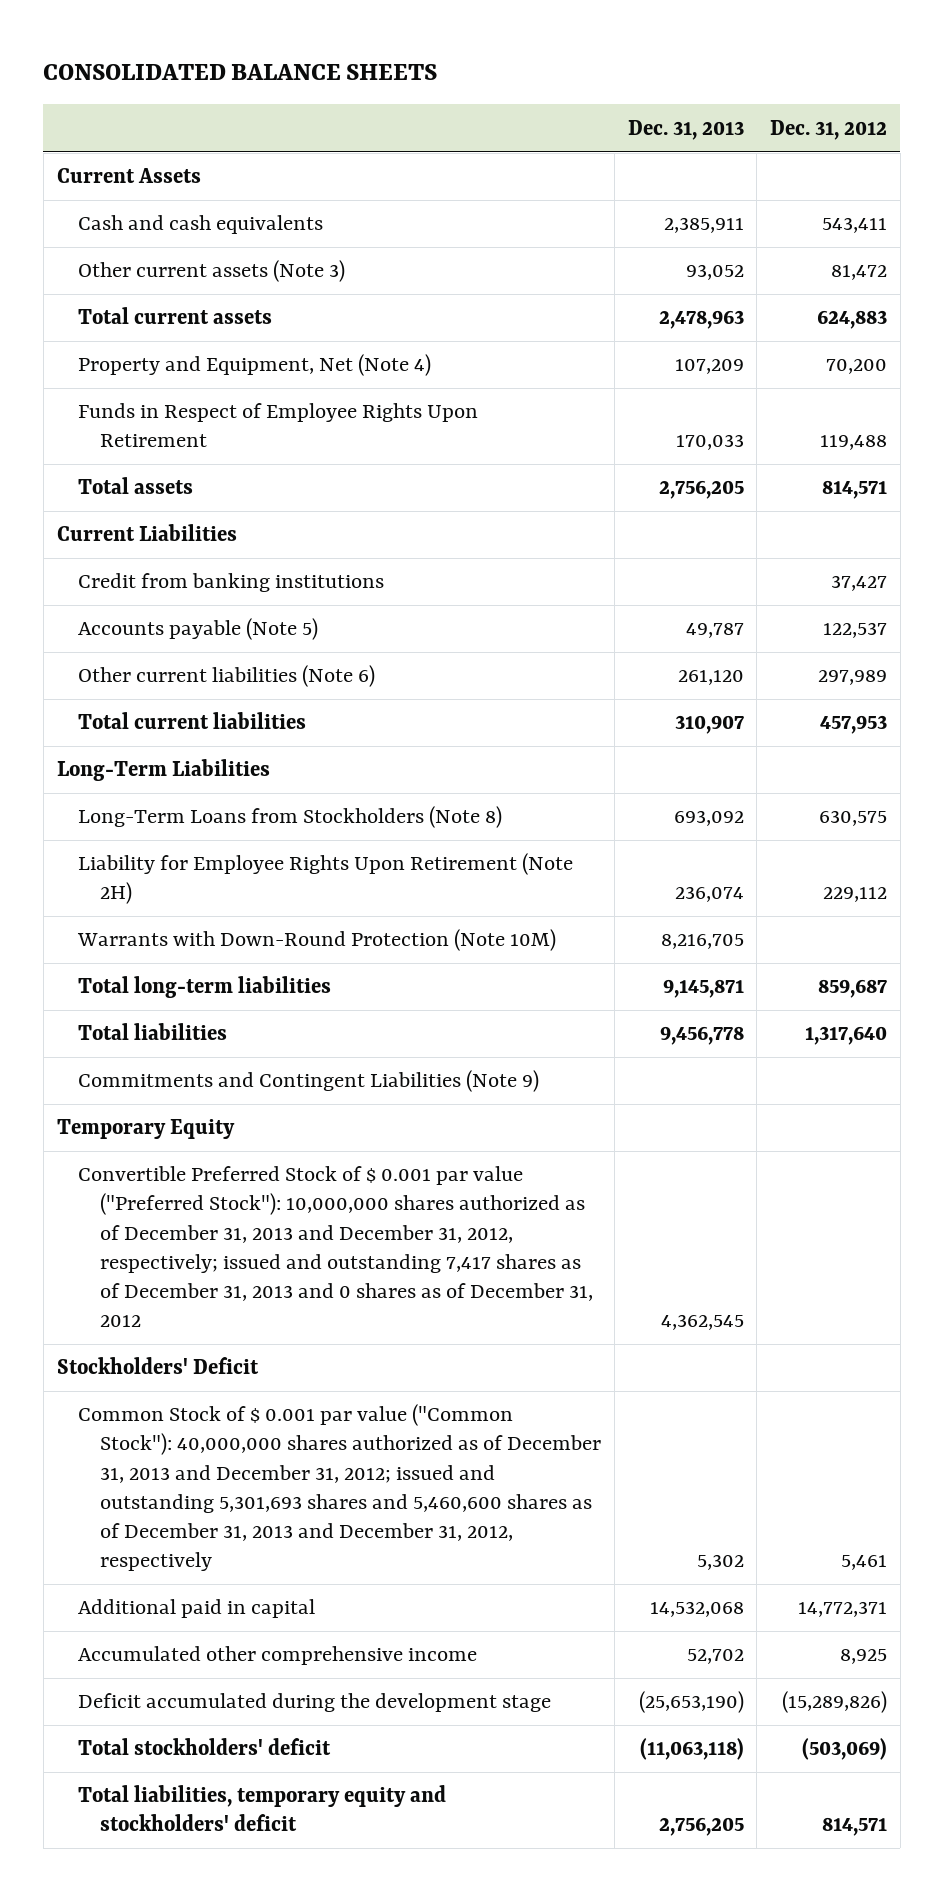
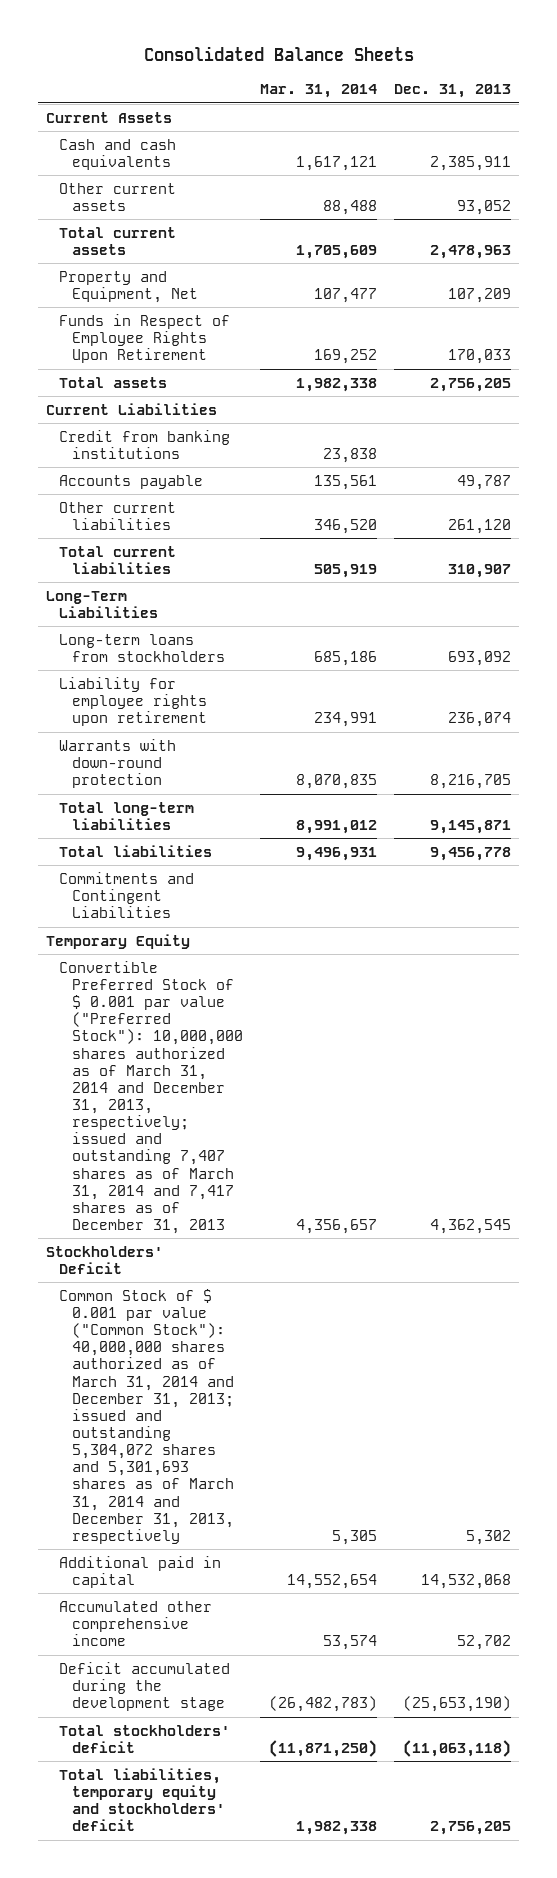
[43,64,438,81] CONSOLIDATED BALANCE SHEETS -> [143,45,414,61] Consolidated Balance Sheets
[770,119,888,140] Dec. 31, 2012 -> none
none -> [260,83,378,98] Mar. 31, 2014
[78,260,346,283] Other current assets (Note 3) -> [59,182,177,211] Other current assets
[78,354,432,377] Property and Equipment, Net (Note 4) -> [59,270,199,303] Property and Equipment, Net
[78,618,319,641] Accounts payable (Note 5) -> [59,474,204,489] Accounts payable
[78,665,376,688] Other current liabilities (Note 6) -> [59,501,177,530] Other current liabilities
[78,806,503,829] Long-Term Loans from Stockholders (Note 8) -> [59,633,226,662] Long-term loans from stockholders
[78,853,574,905] Liability for Employee Rights Upon Retirement (Note 2H) -> [59,676,208,727] Liability for employee rights upon retirement
[77,929,557,952] Warrants with Down-Round Protection (Note 10M) -> [59,738,177,789] Warrants with down-round protection
[78,1070,540,1093] Commitments and Contingent Liabilities (Note 9) -> [59,871,195,919] Commitments and Contingent Liabilities
[78,1166,594,1327] Convertible Preferred Stock of $ 0.001 par value ("Preferred Stock"): 10,000,000 shares authorized as of December 31, 2013 and December 31, 2012, respectively; issued and outstanding 7,417 shares as of December 31, 2013 and 0 shares as of December 31, 2012 -> [59,960,244,1234] Convertible Preferred Stock of $ 0.001 par value ("Preferred Stock"): 10,000,000 shares authorized as of March 31, 2014 and December 31, 2013, respectively; issued and outstanding 7,407 shares as of March 31, 2014 and 7,417 shares as of December 31, 2013
[78,1404,602,1571] Common Stock of $ 0.001 par value ("Common Stock"): 40,000,000 shares authorized as of December 31, 2013 and December 31, 2012; issued and outstanding 5,301,693 shares and 5,460,600 shares as of December 31, 2013 and December 31, 2012, respectively -> [59,1288,235,1544] Common Stock of $ 0.001 par value ("Common Stock"): 40,000,000 shares authorized as of March 31, 2014 and December 31, 2013; issued and outstanding 5,304,072 shares and 5,301,693 shares as of March 31, 2014 and December 31, 2013, respectively

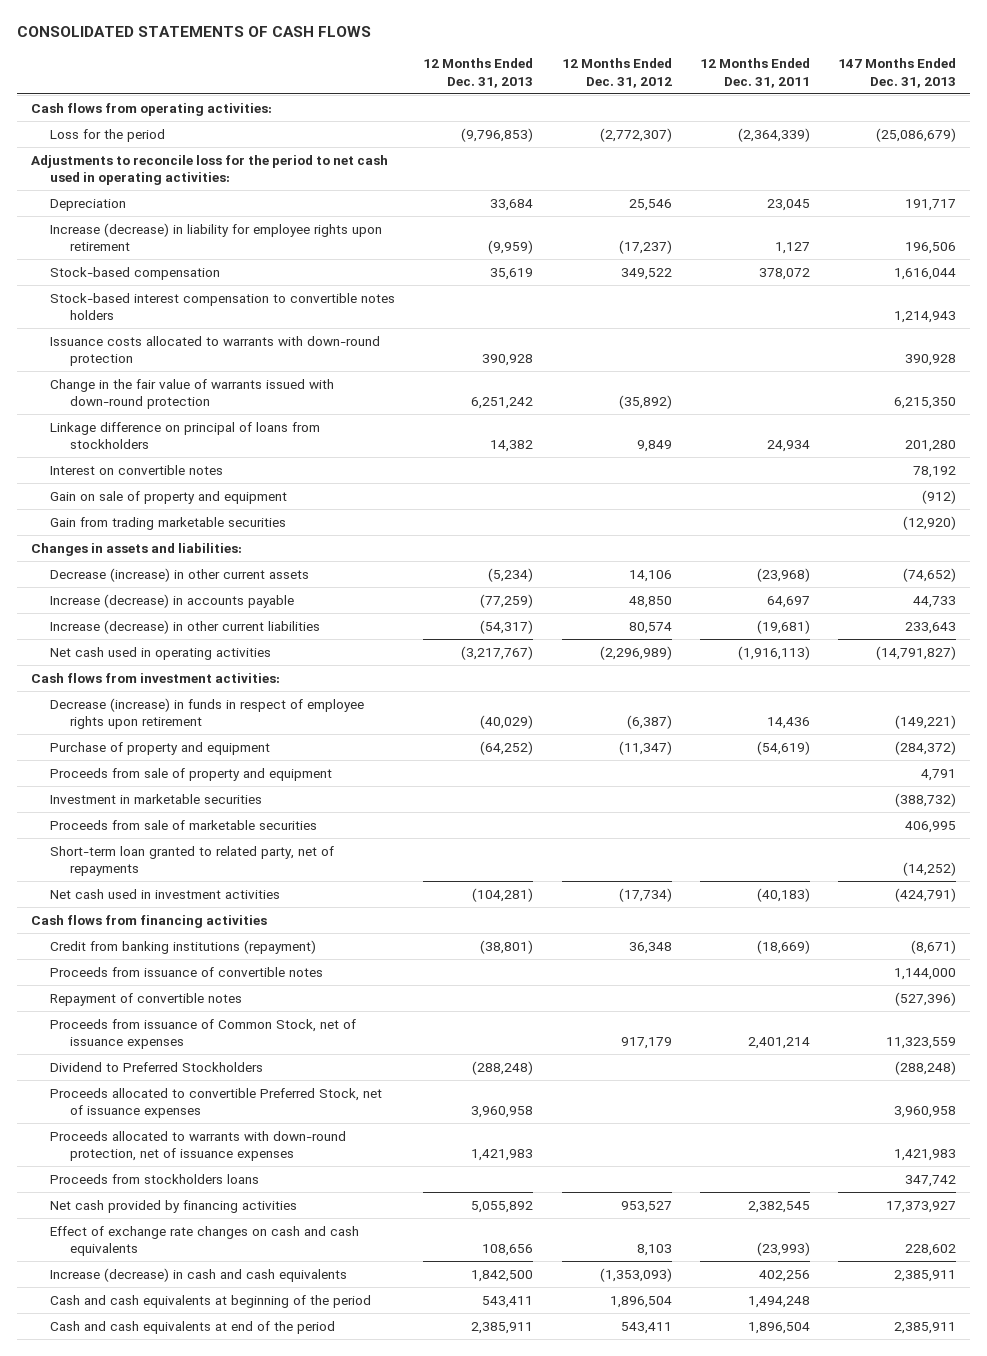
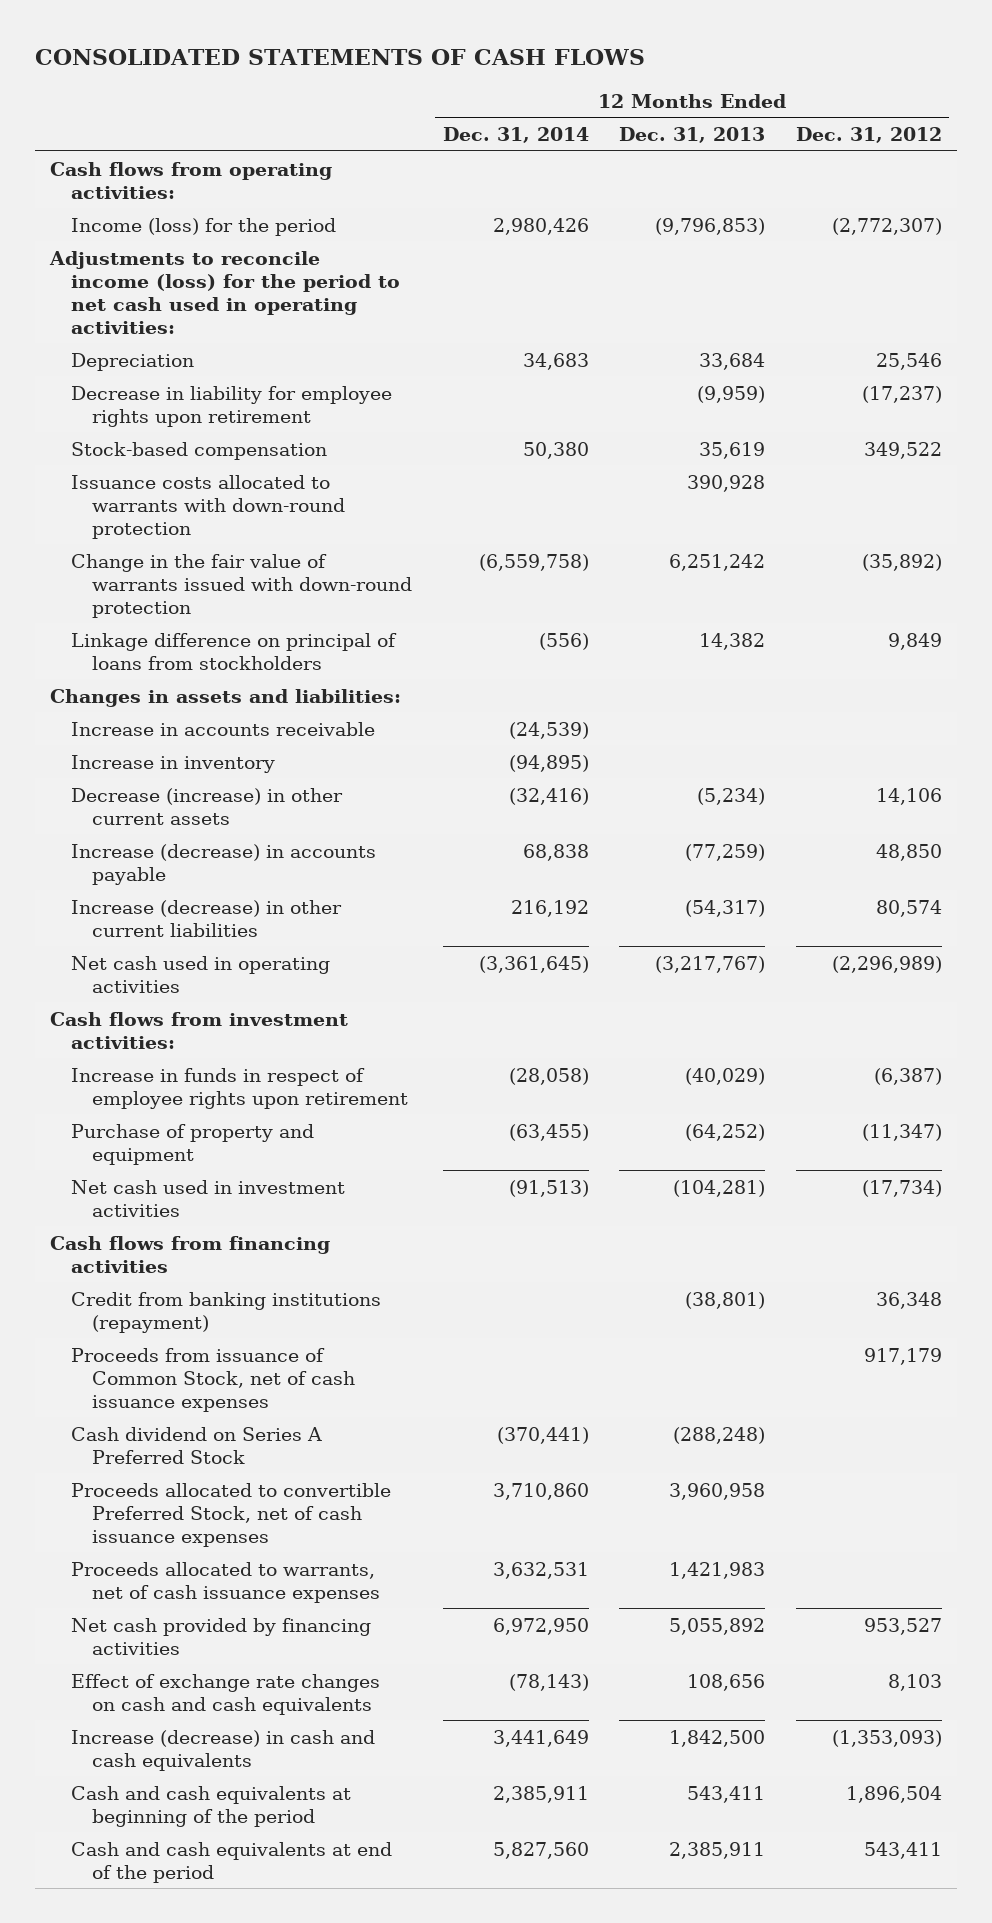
[699,58,810,88] 12 Months Ended Dec. 31, 2011 -> none
[837,58,956,88] 147 Months Ended Dec. 31, 2013 -> none
none -> [442,126,589,143] Dec. 31, 2014
[50,128,166,142] Loss for the period -> [71,217,337,236] Income (loss) for the period
[30,154,388,185] Adjustments to reconcile loss for the period to net cash used in operating activities: -> [49,250,401,334] Adjustments to reconcile income (loss) for the period to net cash used in operating activities:
[50,222,383,251] Increase (decrease) in liability for employee rights upon retirement -> [71,385,393,427] Decrease in liability for employee rights upon retirement
[50,292,396,320] Stock-based interest compensation to convertible notes holders -> none
[50,464,224,475] Interest on convertible notes -> none
[50,490,288,504] Gain on sale of property and equipment -> none
[50,516,287,530] Gain from trading marketable securities -> none
none -> [71,721,376,736] Increase in accounts receivable
none -> [71,754,276,773] Increase in inventory
[50,697,365,729] Decrease (increase) in funds in respect of employee rights upon retirement -> [71,1067,409,1109] Increase in funds in respect of employee rights upon retirement
[50,767,333,781] Proceeds from sale of property and equipment -> none
[50,793,263,804] Investment in marketable securities -> none
[50,819,318,830] Proceeds from sale of marketable securities -> none
[50,845,335,876] Short-term loan granted to related party, net of repayments -> none
[50,966,324,977] Proceeds from issuance of convertible notes -> none
[50,992,243,1006] Repayment of convertible notes -> none
[50,1173,260,1184] Proceeds from stockholders loans -> none
[50,1018,357,1049] Proceeds from issuance of Common Stock, net of issuance expenses -> [71,1347,356,1412] Proceeds from issuance of Common Stock, net of cash issuance expenses
[50,1061,264,1072] Dividend to Preferred Stockholders -> [71,1426,323,1464] Cash dividend on Series A Preferred Stock
[50,1087,383,1118] Proceeds allocated to convertible Preferred Stock, net of issuance expenses -> [71,1482,392,1547] Proceeds allocated to convertible Preferred Stock, net of cash issuance expenses
[50,1130,347,1161] Proceeds allocated to warrants with down-round protection, net of issuance expenses -> [71,1561,381,1603] Proceeds allocated to warrants, net of cash issuance expenses

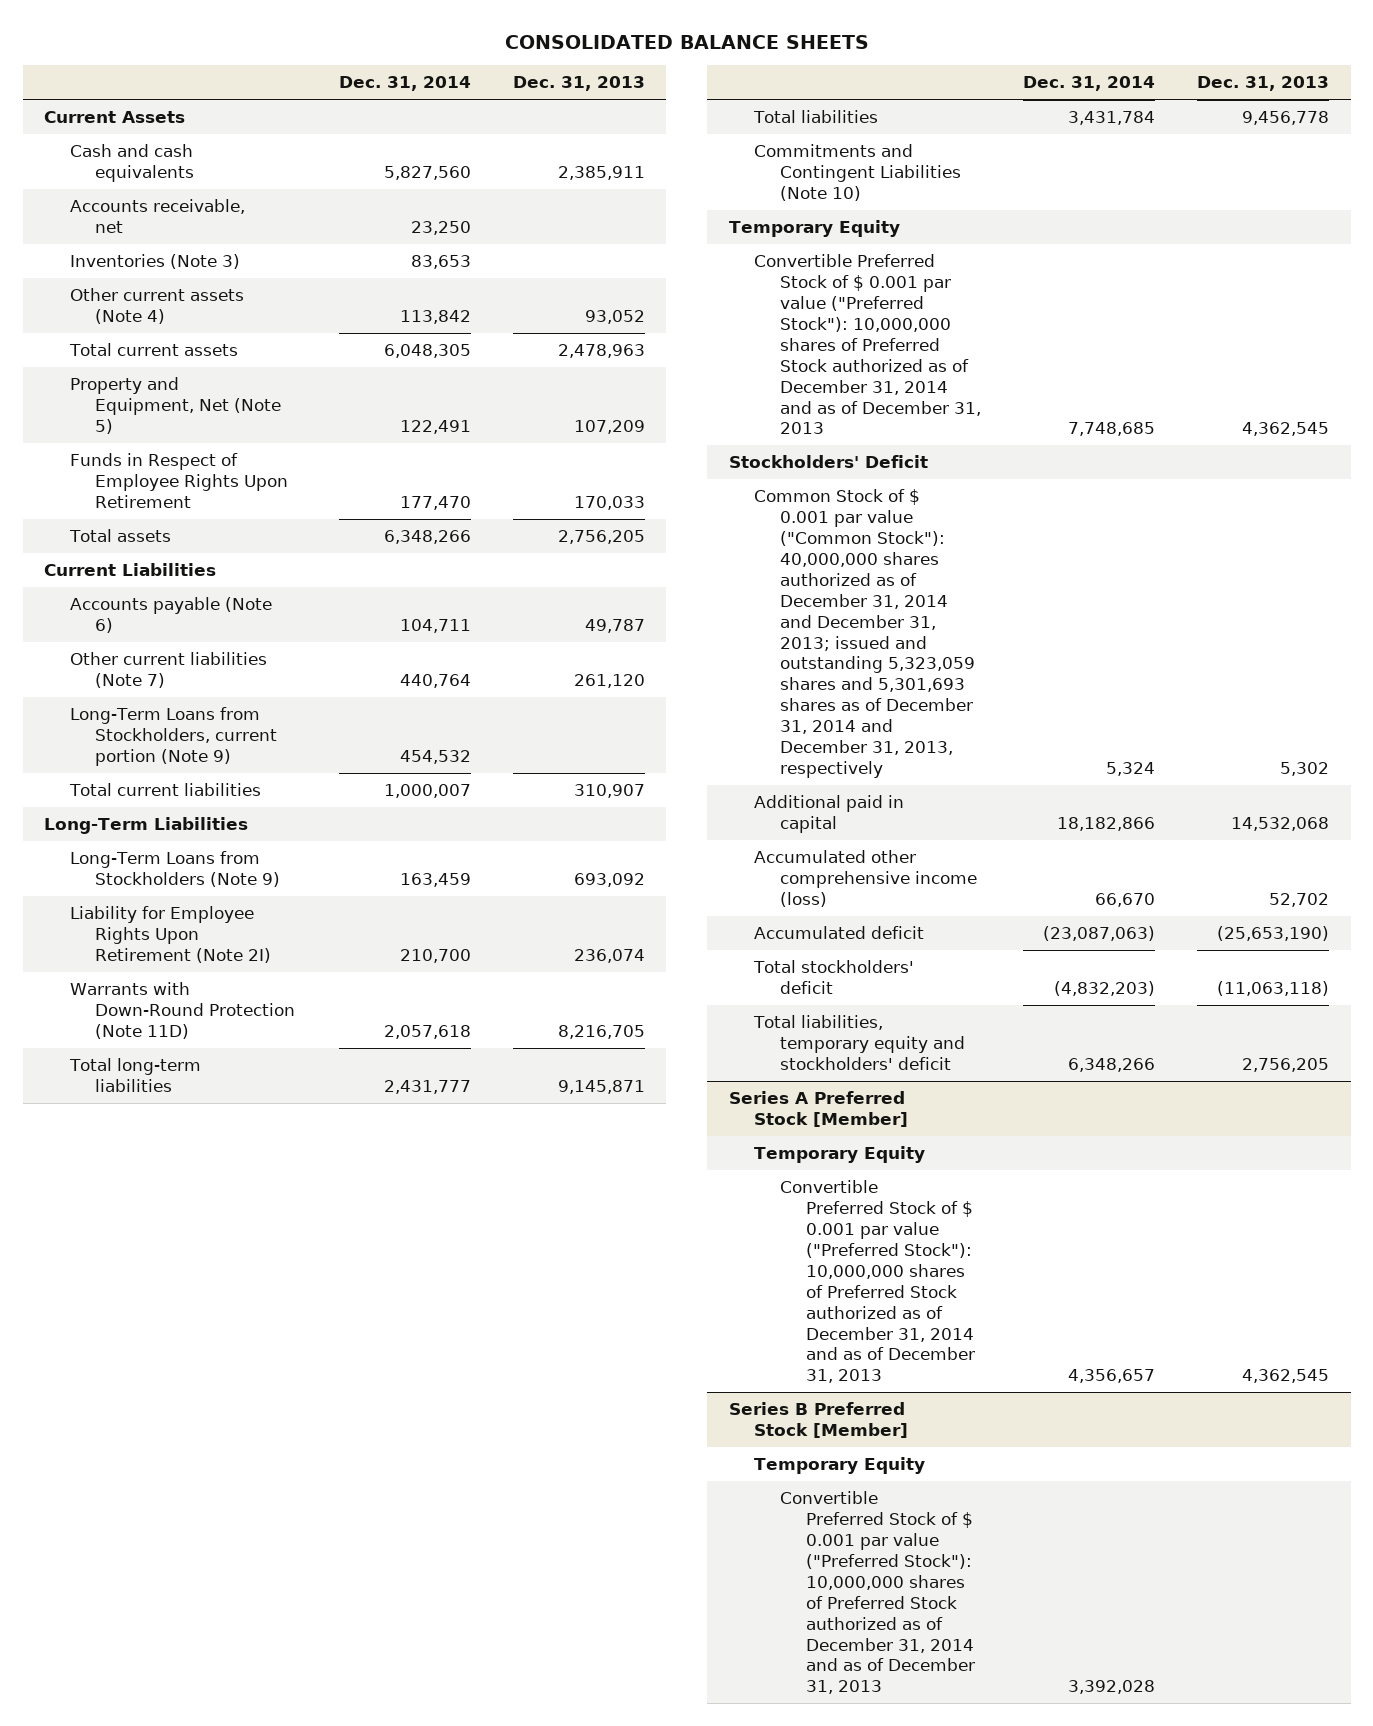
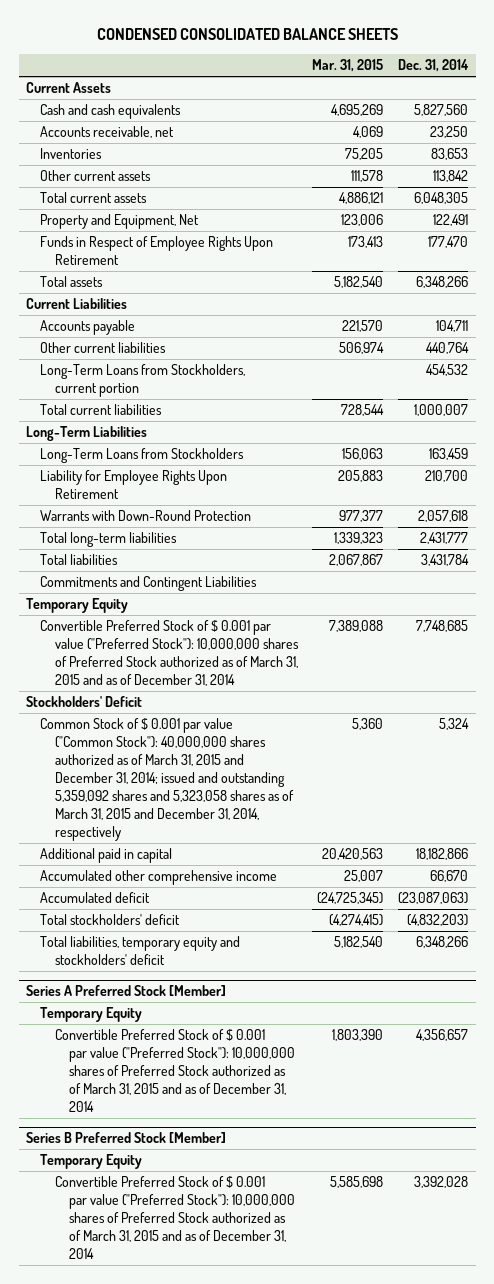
[504,34,869,49] CONSOLIDATED BALANCE SHEETS -> [97,28,399,41] CONDENSED CONSOLIDATED BALANCE SHEETS
[512,76,645,92] Dec. 31, 2013 -> none
none -> [312,59,384,73] Mar. 31, 2015
[69,254,240,270] Inventories (Note 3) -> [40,147,103,159] Inventories
[69,288,244,325] Other current assets (Note 4) -> [40,169,152,181] Other current assets
[69,377,282,434] Property and Equipment, Net (Note 5) -> [40,213,200,229] Property and Equipment, Net
[69,597,272,634] Accounts payable (Note 6) -> [40,319,136,335] Accounts payable
[69,652,267,689] Other current liabilities (Note 7) -> [40,341,167,353] Other current liabilities
[69,707,278,766] Long-Term Loans from Stockholders, current portion (Note 9) -> [40,363,246,397] Long-Term Loans from Stockholders, current portion
[69,851,281,888] Long-Term Loans from Stockholders (Note 9) -> [40,447,245,463] Long-Term Loans from Stockholders
[69,906,272,963] Liability for Employee Rights Upon Retirement (Note 2I) -> [40,469,228,499] Liability for Employee Rights Upon Retirement
[69,982,296,1039] Warrants with Down-Round Protection (Note 11D) -> [40,509,252,521] Warrants with Down-Round Protection
[754,144,962,201] Commitments and Contingent Liabilities (Note 10) -> [40,575,258,591] Commitments and Contingent Liabilities
[754,254,982,435] Convertible Preferred Stock of $ 0.001 par value ("Preferred Stock"): 10,000,000 shares of Preferred Stock authorized as of December 31, 2014 and as of December 31, 2013 -> [40,619,299,687] Convertible Preferred Stock of $ 0.001 par value ("Preferred Stock"): 10,000,000 shares of Preferred Stock authorized as of March 31, 2015 and as of December 31, 2014
[754,489,976,779] Common Stock of $ 0.001 par value ("Common Stock"): 40,000,000 shares authorized as of December 31, 2014 and December 31, 2013; issued and outstanding 5,323,059 shares and 5,301,693 shares as of December 31, 2014 and December 31, 2013, respectively -> [40,717,294,842] Common Stock of $ 0.001 par value ("Common Stock"): 40,000,000 shares authorized as of March 31, 2015 and December 31, 2014; issued and outstanding 5,359,092 shares and 5,323,058 shares as of March 31, 2015 and December 31, 2014, respectively
[754,850,978,907] Accumulated other comprehensive income (loss) -> [40,869,278,885] Accumulated other comprehensive income
[780,1180,975,1384] Convertible Preferred Stock of $ 0.001 par value ("Preferred Stock"): 10,000,000 shares of Preferred Stock authorized as of December 31, 2014 and as of December 31, 2013 -> [54,1028,295,1113] Convertible Preferred Stock of $ 0.001 par value ("Preferred Stock"): 10,000,000 shares of Preferred Stock authorized as of March 31, 2015 and as of December 31, 2014
[780,1491,975,1695] Convertible Preferred Stock of $ 0.001 par value ("Preferred Stock"): 10,000,000 shares of Preferred Stock authorized as of December 31, 2014 and as of December 31, 2013 -> [54,1175,295,1260] Convertible Preferred Stock of $ 0.001 par value ("Preferred Stock"): 10,000,000 shares of Preferred Stock authorized as of March 31, 2015 and as of December 31, 2014

